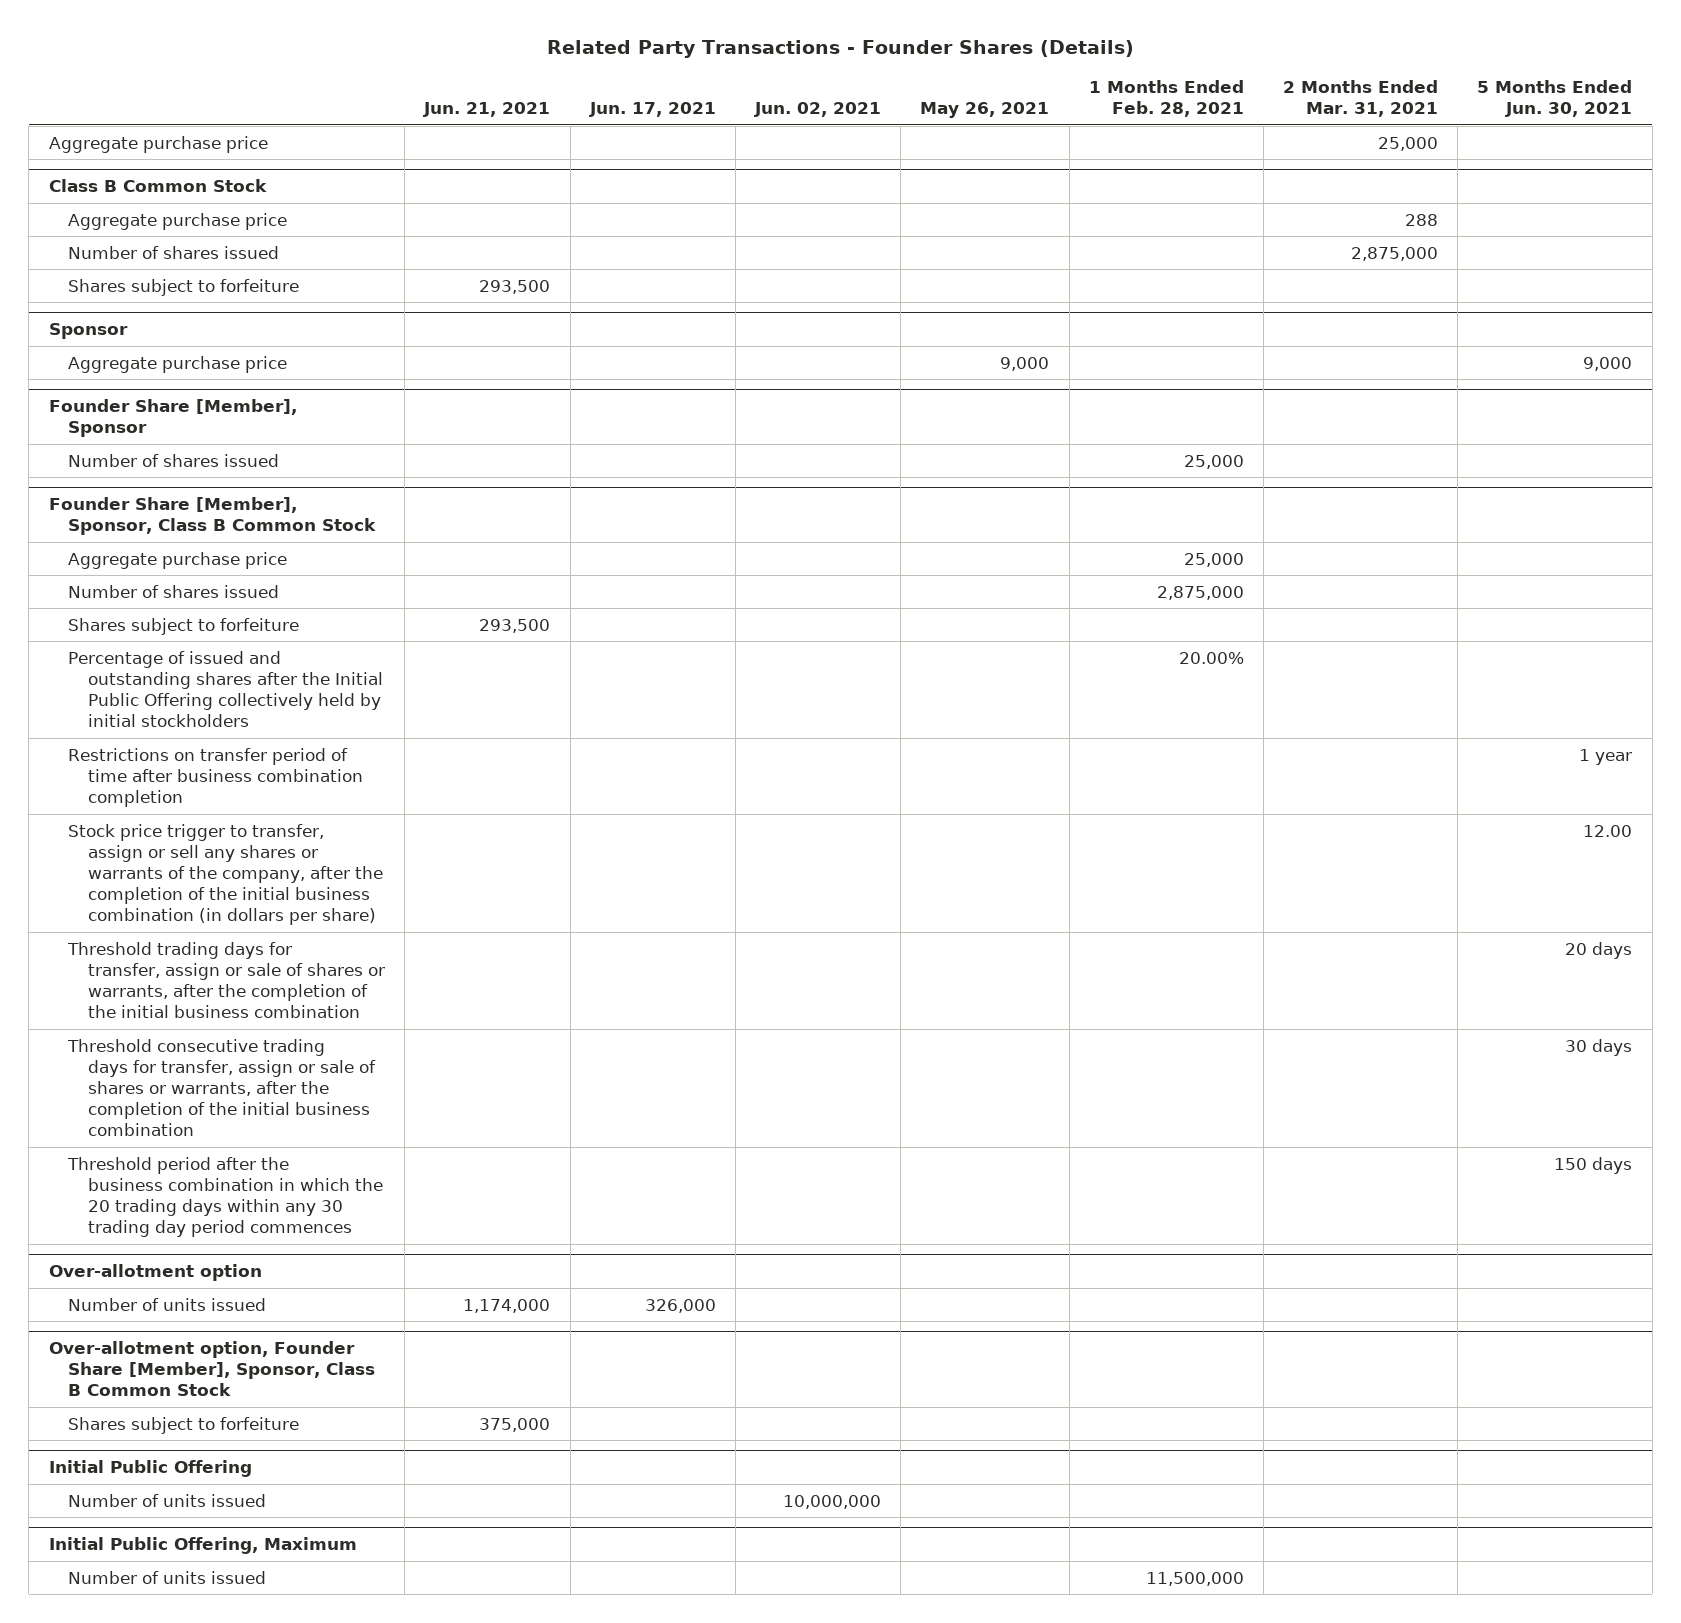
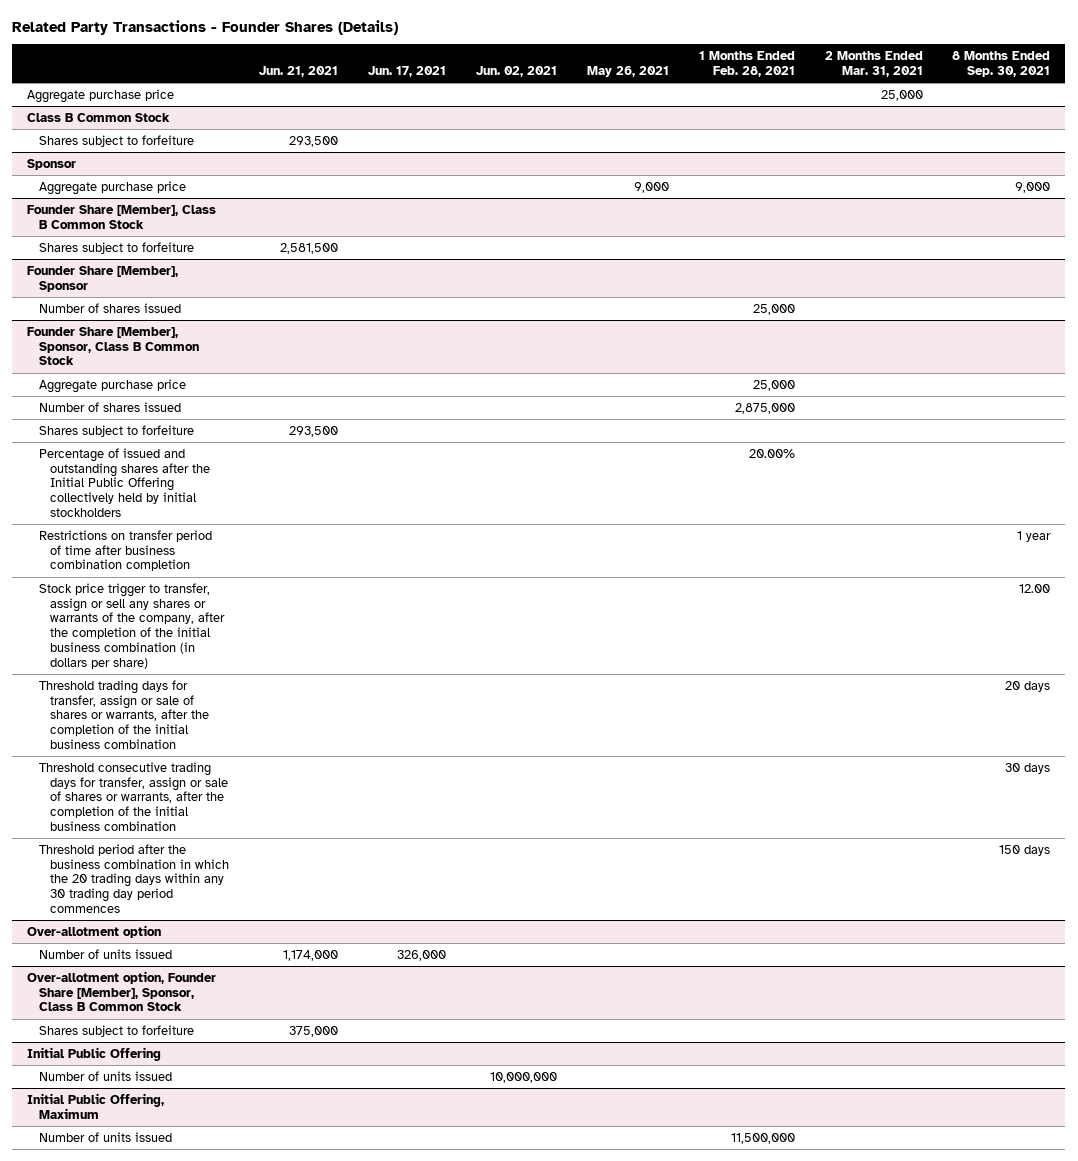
[1477,80,1633,118] 5 Months Ended Jun. 30, 2021 -> none
none -> [952,51,1051,77] 8 Months Ended Sep. 30, 2021
[68,212,288,230] Aggregate purchase price -> none
[68,245,280,259] Number of shares issued -> none
none -> [27,204,217,229] Founder Share [Member], Class B Common Stock
none -> [38,241,194,254] Shares subject to forfeiture

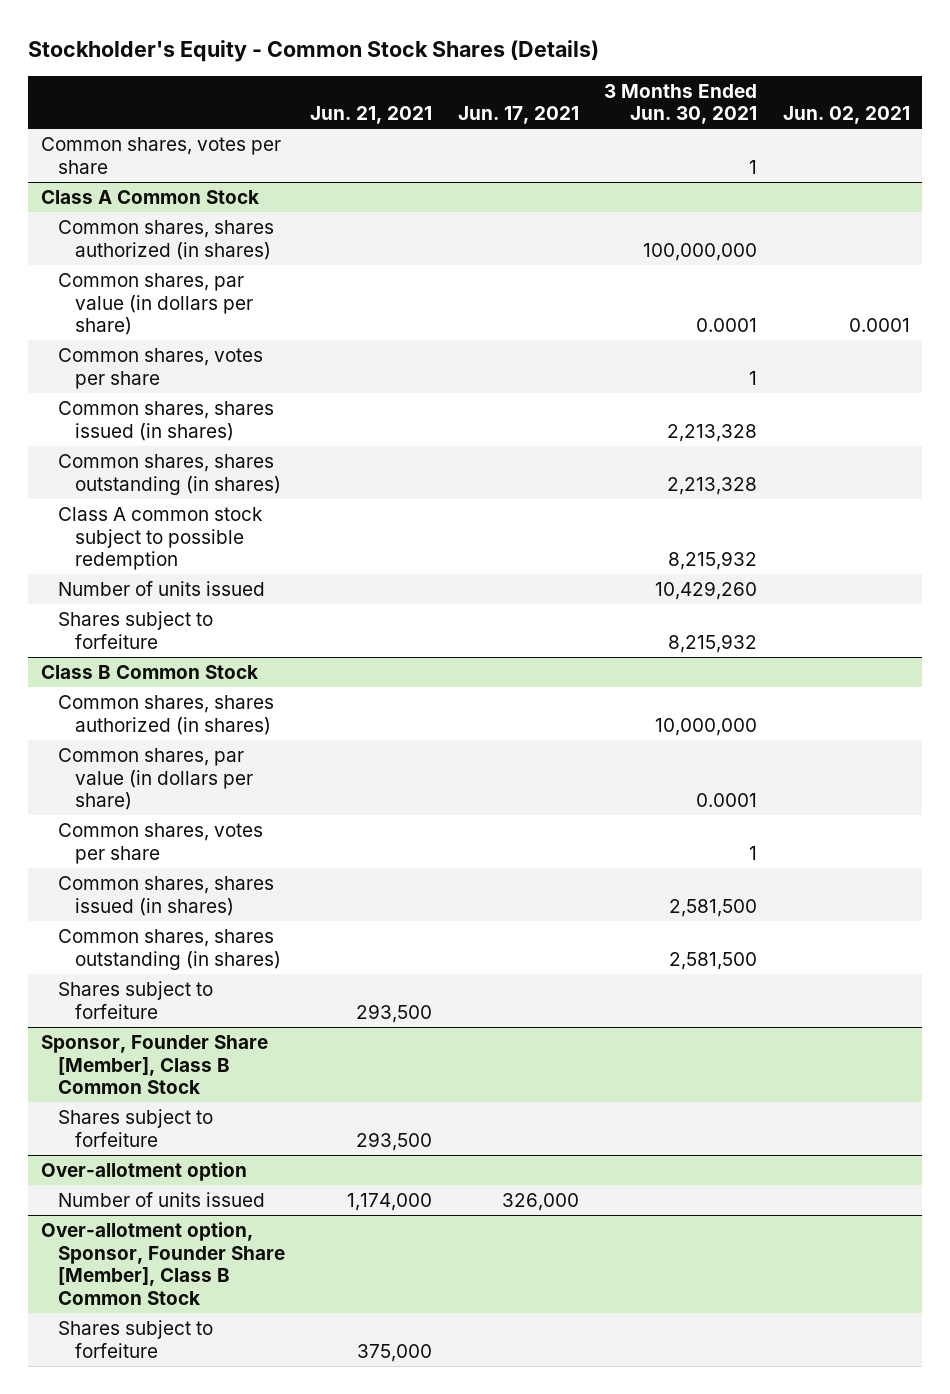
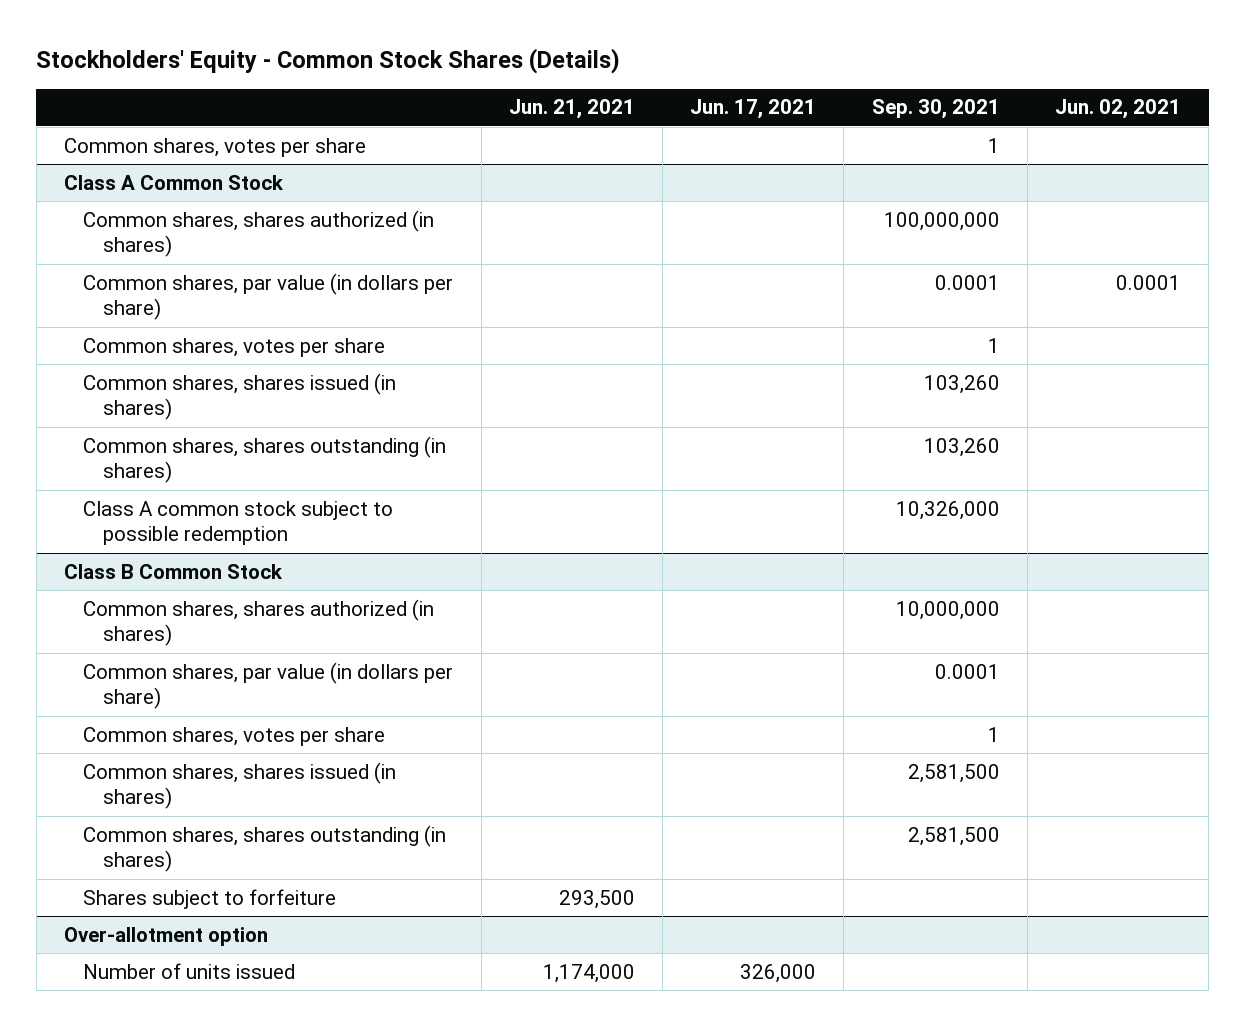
[27,40,599,63] Stockholder's Equity - Common Stock Shares (Details) -> [36,47,621,74] Stockholders' Equity - Common Stock Shares (Details)
[604,83,758,125] 3 Months Ended Jun. 30, 2021 -> none
none -> [871,99,1000,120] Sep. 30, 2021
[57,580,265,596] Number of units issued -> none
[57,610,213,649] Shares subject to forfeiture -> none
[40,1034,268,1095] Sponsor, Founder Share [Member], Class B Common Stock -> none
[57,1108,213,1147] Shares subject to forfeiture -> none
[40,1221,285,1306] Over-allotment option, Sponsor, Founder Share [Member], Class B Common Stock -> none
[57,1319,213,1358] Shares subject to forfeiture -> none

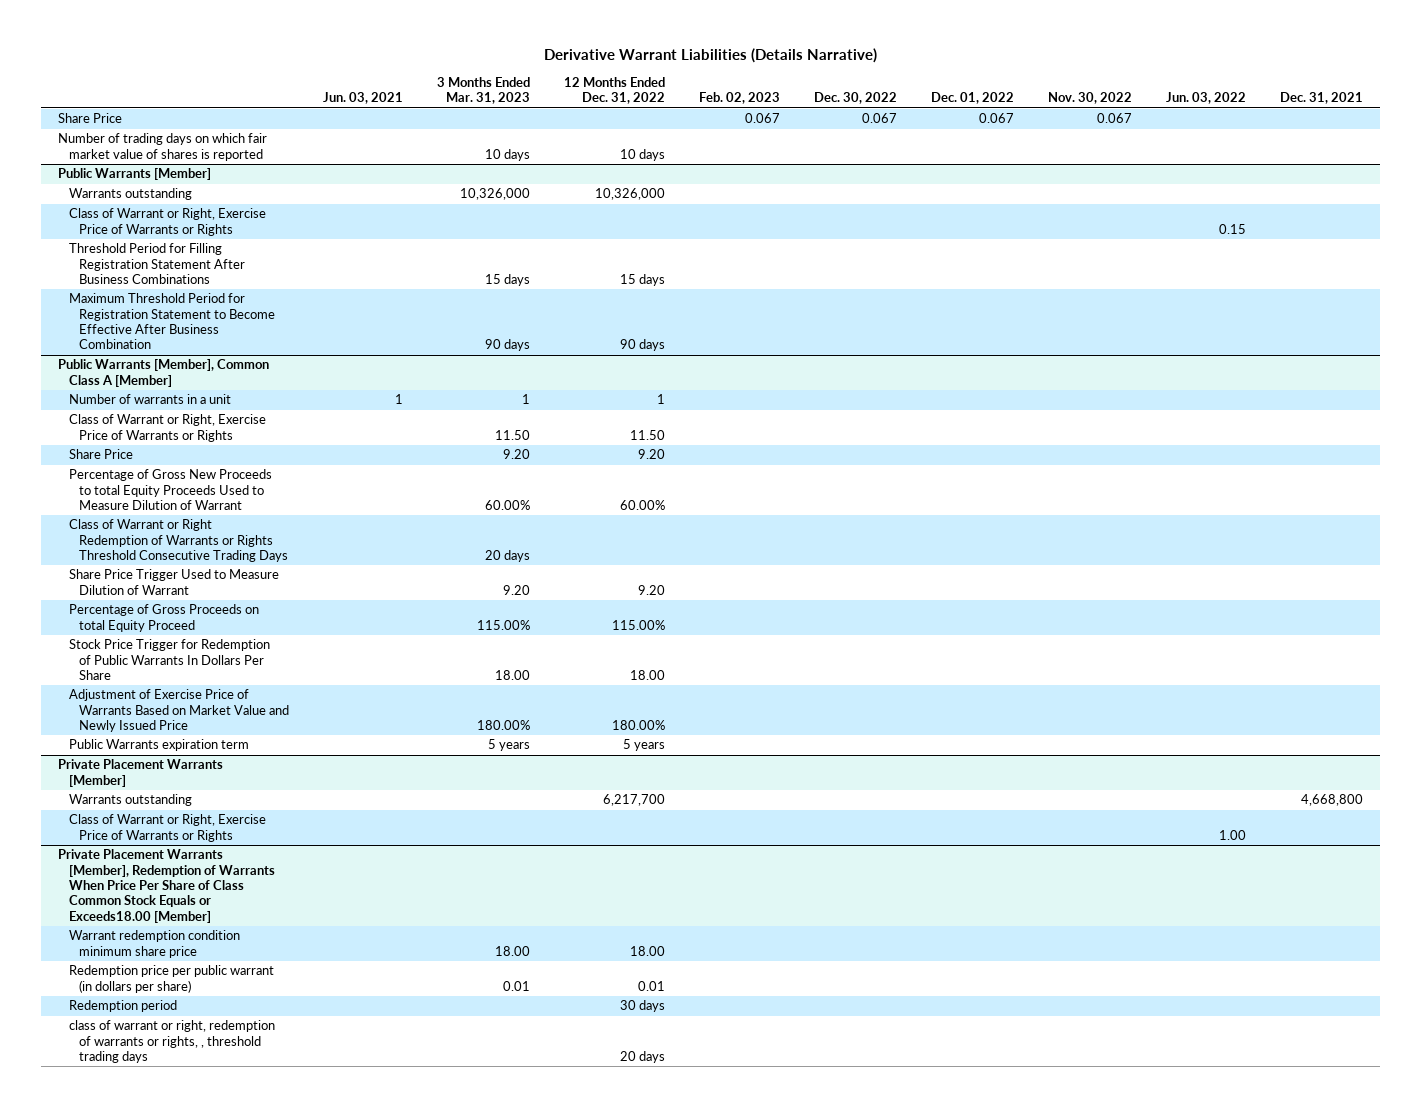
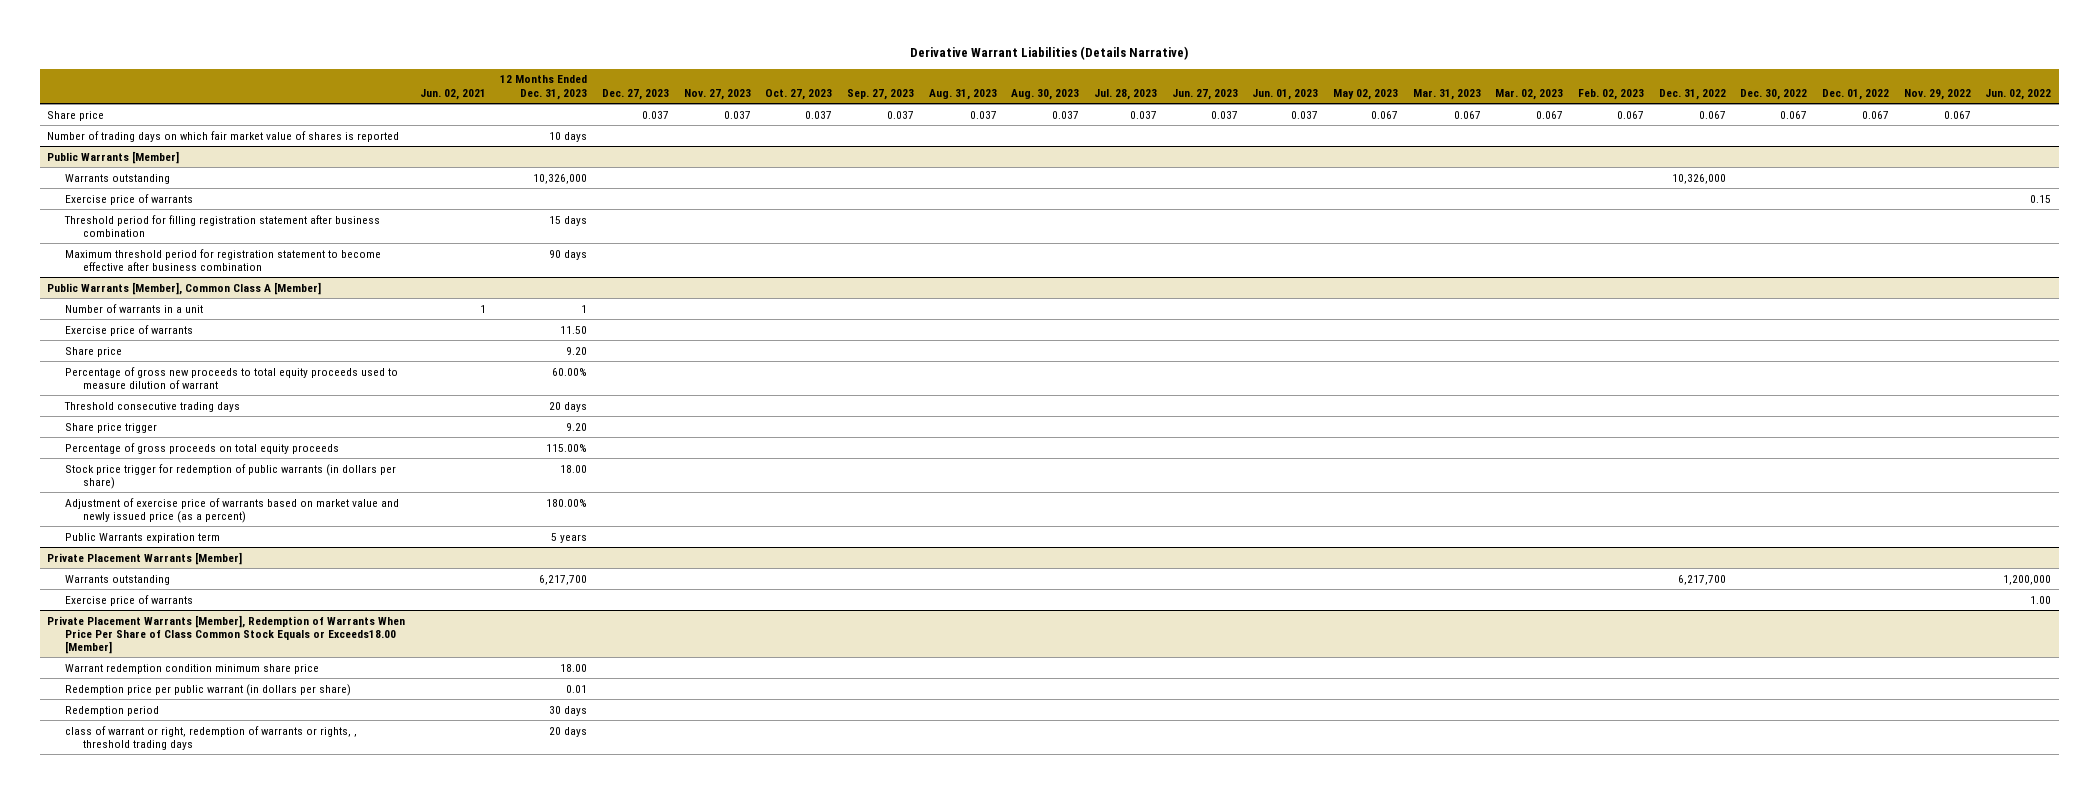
[323,92,404,105] Jun. 03, 2021 -> none
[437,77,531,105] 3 Months Ended Mar. 31, 2023 -> none
[564,77,666,105] 12 Months Ended Dec. 31, 2022 -> none
[1048,92,1133,105] Nov. 30, 2022 -> none
[1166,92,1247,105] Jun. 03, 2022 -> none
[1280,92,1364,105] Dec. 31, 2021 -> none
none -> [419,88,486,100] Jun. 02, 2021
none -> [500,75,588,100] 12 Months Ended Dec. 31, 2023
none -> [602,88,670,100] Dec. 27, 2023
none -> [683,88,751,100] Nov. 27, 2023
none -> [765,88,833,100] Oct. 27, 2023
none -> [847,88,915,100] Sep. 27, 2023
none -> [928,88,997,100] Aug. 31, 2023
none -> [1011,88,1080,100] Aug. 30, 2023
none -> [1094,88,1158,100] Jul. 28, 2023
none -> [1171,88,1238,100] Jun. 27, 2023
none -> [1252,88,1319,100] Jun. 01, 2023
none -> [1333,88,1399,100] May 02, 2023
none -> [1412,88,1481,100] Mar. 31, 2023
none -> [1495,88,1564,100] Mar. 02, 2023
none -> [1658,88,1726,100] Dec. 31, 2022
none -> [1903,88,1971,100] Nov. 29, 2022
none -> [1985,88,2052,100] Jun. 02, 2022
[57,113,122,124] Share Price -> [47,110,105,121] Share price
[68,208,266,236] Class of Warrant or Right, Exercise Price of Warrants or Rights -> [65,193,194,205] Exercise price of warrants
[68,243,246,285] Threshold Period for Filling Registration Statement After Business Combinations -> [64,214,381,237] Threshold period for filling registration statement after business combination
[68,293,276,350] Maximum Threshold Period for Registration Statement to Become Effective After Business Combination -> [65,248,382,271] Maximum threshold period for registration statement to become effective after business combination
[68,414,266,442] Class of Warrant or Right, Exercise Price of Warrants or Rights -> [65,324,194,336] Exercise price of warrants
[68,449,133,460] Share Price -> [65,346,123,357] Share price
[68,469,272,511] Percentage of Gross New Proceeds to total Equity Proceeds Used to Measure Dilution of Warrant -> [65,366,399,389] Percentage of gross new proceeds to total equity proceeds used to measure dilution of warrant
[68,519,289,563] Class of Warrant or Right Redemption of Warrants or Rights Threshold Consecutive Trading Days -> [64,401,241,412] Threshold consecutive trading days
[68,569,279,595] Share Price Trigger Used to Measure Dilution of Warrant -> [65,422,158,433] Share price trigger
[68,604,259,632] Percentage of Gross Proceeds on total Equity Proceed -> [65,442,340,454] Percentage of gross proceeds on total equity proceeds
[68,639,270,681] Stock Price Trigger for Redemption of Public Warrants In Dollars Per Share -> [65,463,397,489] Stock price trigger for redemption of public warrants (in dollars per share)
[68,689,290,733] Adjustment of Exercise Price of Warrants Based on Market Value and Newly Issued Price -> [65,497,400,523] Adjustment of exercise price of warrants based on market value and newly issued price (as a percent)
[68,814,266,842] Class of Warrant or Right, Exercise Price of Warrants or Rights -> [65,594,194,606] Exercise price of warrants

